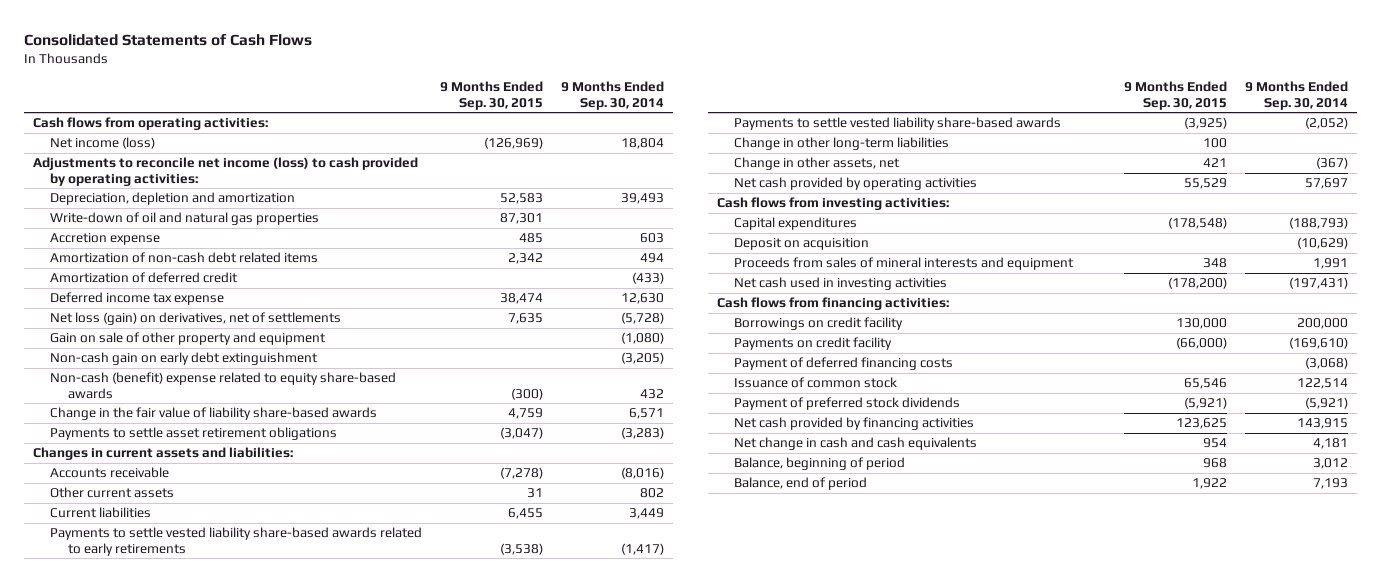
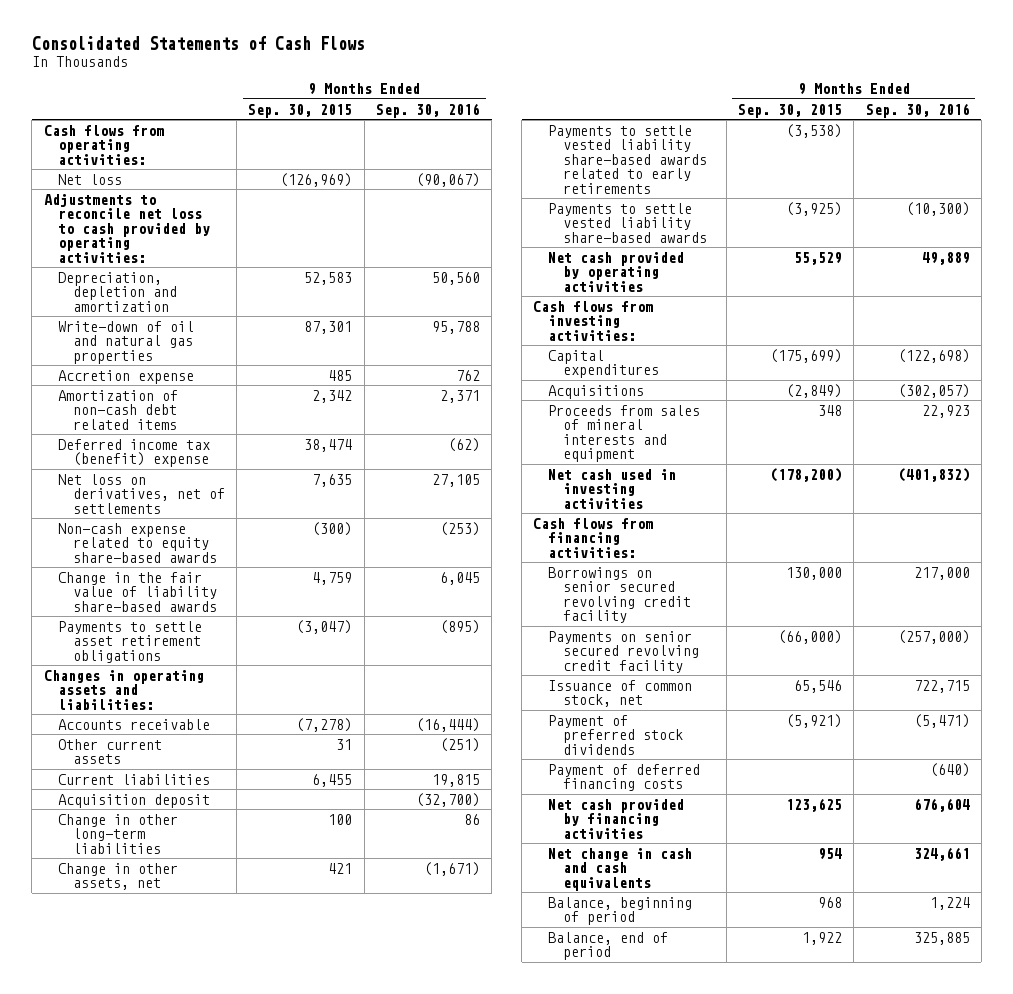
[561,81,665,110] 9 Months Ended Sep. 30, 2014 -> none
none -> [375,102,480,118] Sep. 30, 2016
[50,137,156,150] Net income (loss) -> [58,173,123,185] Net loss
[32,157,418,186] Adjustments to reconcile net income (loss) to cash provided by operating activities: -> [43,193,211,263] Adjustments to reconcile net loss to cash provided by operating activities:
[50,272,239,284] Amortization of deferred credit -> none
[50,332,327,346] Gain on sale of other property and equipment -> none
[50,352,319,366] Non-cash gain on early debt extinguishment -> none
[50,292,225,306] Deferred income tax expense -> [58,438,211,468] Deferred income tax (benefit) expense
[50,312,342,326] Net loss (gain) on derivatives, net of settlements -> [58,473,225,514] Net loss on derivatives, net of settlements
[50,372,397,399] Non-cash (benefit) expense related to equity share-based awards -> [58,522,217,563] Non-cash expense related to equity share-based awards
[32,447,293,461] Changes in current assets and liabilities: -> [43,669,204,710] Changes in operating assets and liabilities:
none -> [58,793,211,808] Acquisition deposit
[50,527,423,556] Payments to settle vested liability share-based awards related to early retirements -> [547,124,707,194] Payments to settle vested liability share-based awards related to early retirements
[733,117,1061,131] Payments to settle vested liability share-based awards -> [547,202,707,243] Payments to settle vested liability share-based awards
[733,238,869,251] Deposit on acquisition -> none
[1168,217,1228,230] (178,548) -> [770,348,843,363] (175,699)
none -> [547,384,644,399] Acquisitions
[733,317,903,331] Borrowings on credit facility -> [547,566,691,624] Borrowings on senior secured revolving credit facility
[733,337,892,351] Payments on credit facility -> [547,630,699,673] Payments on senior secured revolving credit facility
[733,377,897,389] Issuance of common stock -> [547,679,692,708] Issuance of common stock, net
[733,357,953,371] Payment of deferred financing costs -> [547,763,700,792] Payment of deferred financing costs

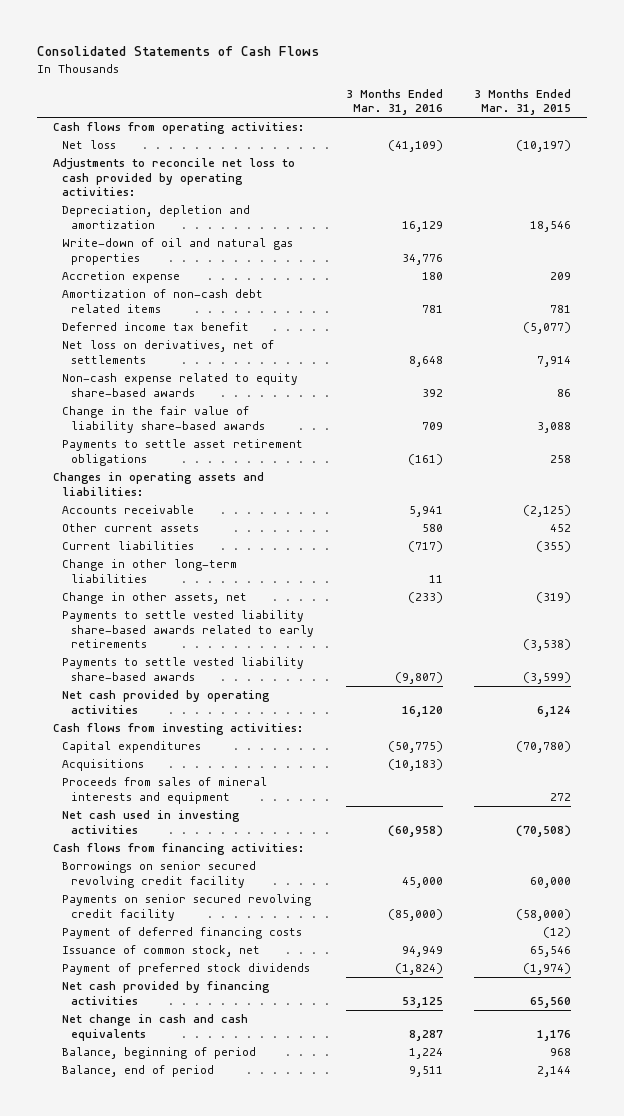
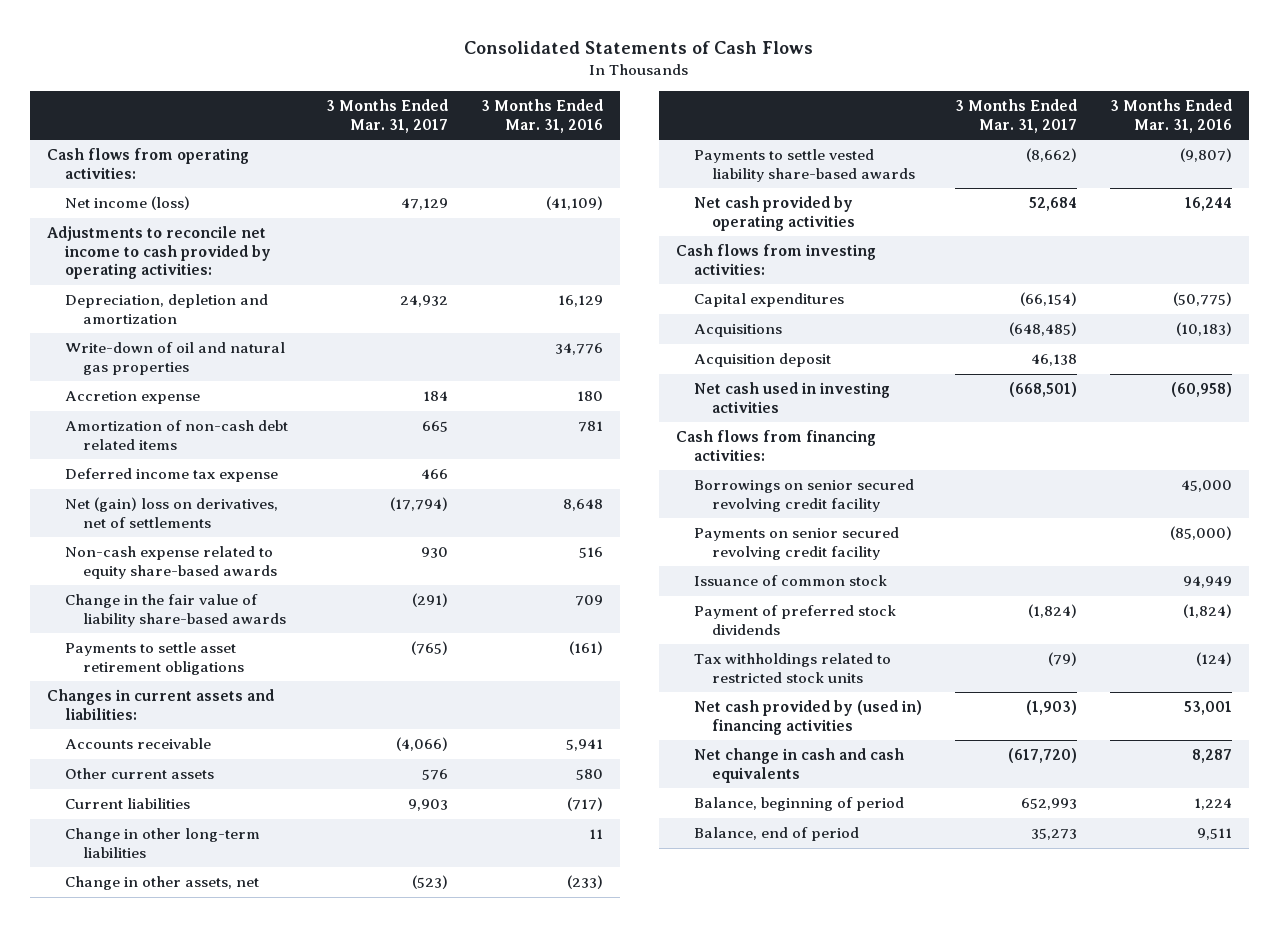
[474,89,572,116] 3 Months Ended Mar. 31, 2015 -> none
none -> [326,99,449,133] 3 Months Ended Mar. 31, 2017
[61,140,116,150] Net loss -> [64,196,190,211] Net income (loss)
[52,158,295,196] Adjustments to reconcile net loss to cash provided by operating activities: -> [46,226,271,280] Adjustments to reconcile net income to cash provided by operating activities:
[61,322,249,332] Deferred income tax benefit -> [64,468,278,483] Deferred income tax expense
[61,340,274,364] Net loss on derivatives, net of settlements -> [64,497,278,528] Net (gain) loss on derivatives, net of settlements
[421,388,443,397] 392 -> [579,547,604,559] 516
[52,472,264,496] Changes in operating assets and liabilities: -> [46,689,274,720] Changes in current assets and liabilities:
[61,610,314,648] Payments to settle vested liability share-based awards related to early retirements -> none
[401,705,443,717] 16,120 -> [1185,197,1233,212] 16,244
[61,777,267,804] Proceeds from sales of mineral interests and equipment -> none
none -> [693,353,831,368] Acquisition deposit
[61,927,302,940] Payment of deferred financing costs -> none
[61,945,260,958] Issuance of common stock, net -> [693,575,887,587] Issuance of common stock
none -> [693,653,891,683] Tax withholdings related to restricted stock units
[61,981,270,1005] Net cash provided by financing activities -> [693,700,922,735] Net cash provided by (used in) financing activities
[401,996,443,1008] 53,125 -> [1184,701,1233,716] 53,001

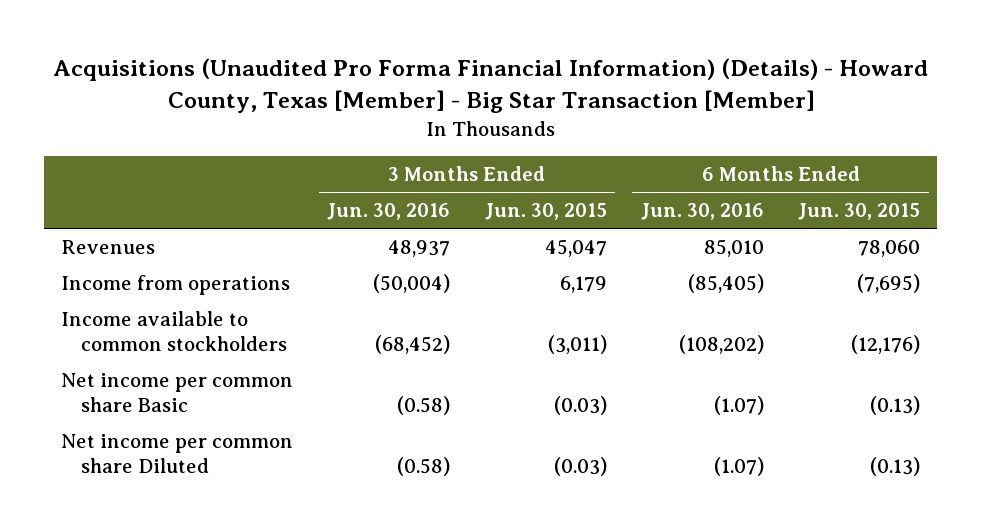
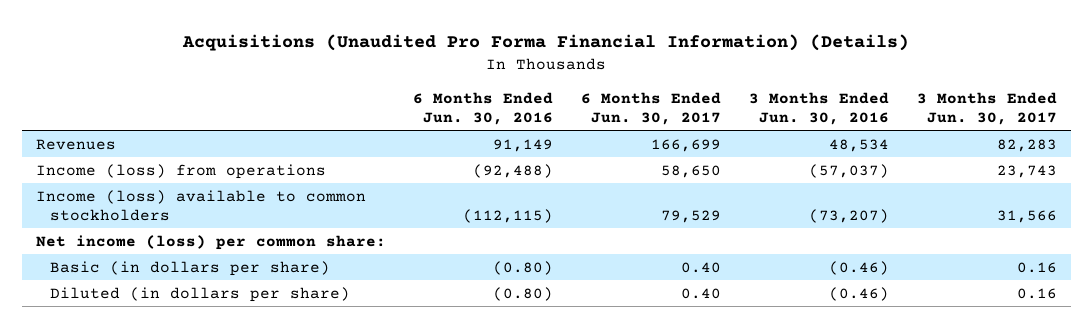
[52,57,928,113] Acquisitions (Unaudited Pro Forma Financial Information) (Details) - Howard County, Texas [Member] - Big Star Transaction [Member] -> [182,33,910,51] Acquisitions (Unaudited Pro Forma Financial Information) (Details)
[484,203,607,221] Jun. 30, 2015 -> none
[798,203,921,221] Jun. 30, 2015 -> none
none -> [581,91,722,126] 6 Months Ended Jun. 30, 2017
none -> [916,91,1057,126] 3 Months Ended Jun. 30, 2017
[388,240,451,258] 48,937 -> [828,138,889,152] 48,534
[704,239,765,258] 85,010 -> [493,138,554,152] 91,149
[61,275,291,296] Income from operations -> [35,163,326,179] Income (loss) from operations
[373,274,451,294] (50,004) -> [808,163,889,178] (57,037)
[688,274,765,294] (85,405) -> [473,163,554,178] (92,488)
[61,311,288,352] Income available to common stockholders -> [35,189,366,222] Income (loss) available to common stockholders
[375,335,451,355] (68,452) -> [808,209,889,224] (73,207)
[679,335,765,355] (108,202) -> [463,209,554,224] (112,115)
none -> [35,234,386,250] Net income (loss) per common share:
[61,373,294,413] Net income per common share Basic -> [50,260,331,276] Basic (in dollars per share)
[397,396,451,416] (0.58) -> [828,260,889,275] (0.46)
[714,396,765,416] (1.07) -> [493,260,554,275] (0.80)
[61,434,294,474] Net income per common share Diluted -> [50,286,351,302] Diluted (in dollars per share)
[397,457,451,477] (0.58) -> [828,286,889,301] (0.46)
[714,457,765,477] (1.07) -> [493,286,554,301] (0.80)

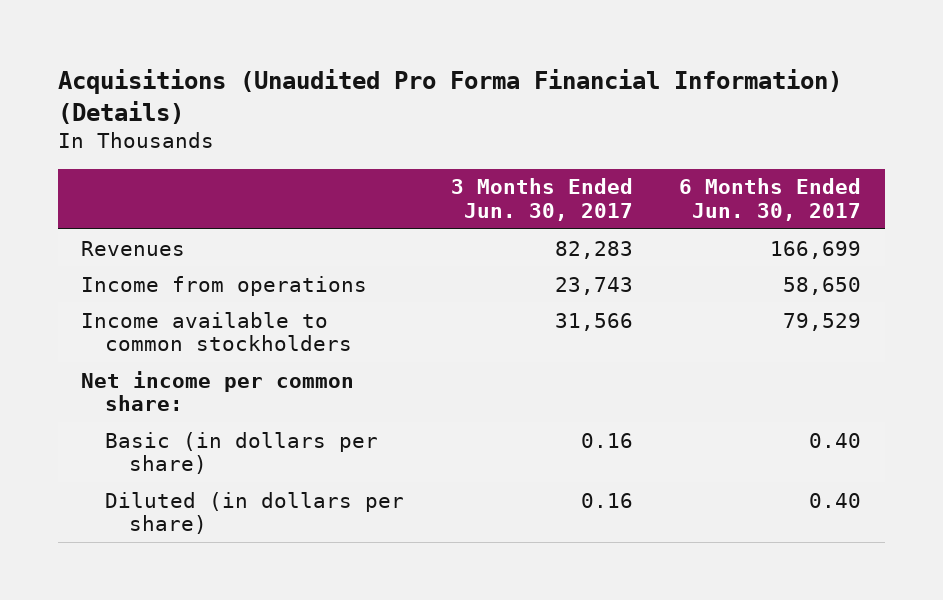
[413,91,554,126] 6 Months Ended Jun. 30, 2016 -> none
[748,91,889,126] 3 Months Ended Jun. 30, 2016 -> none
[35,163,326,179] Income (loss) from operations -> [81,275,368,296] Income from operations
[35,189,366,222] Income (loss) available to common stockholders -> [81,311,353,352] Income available to common stockholders
[35,234,386,250] Net income (loss) per common share: -> [81,370,355,412] Net income per common share:

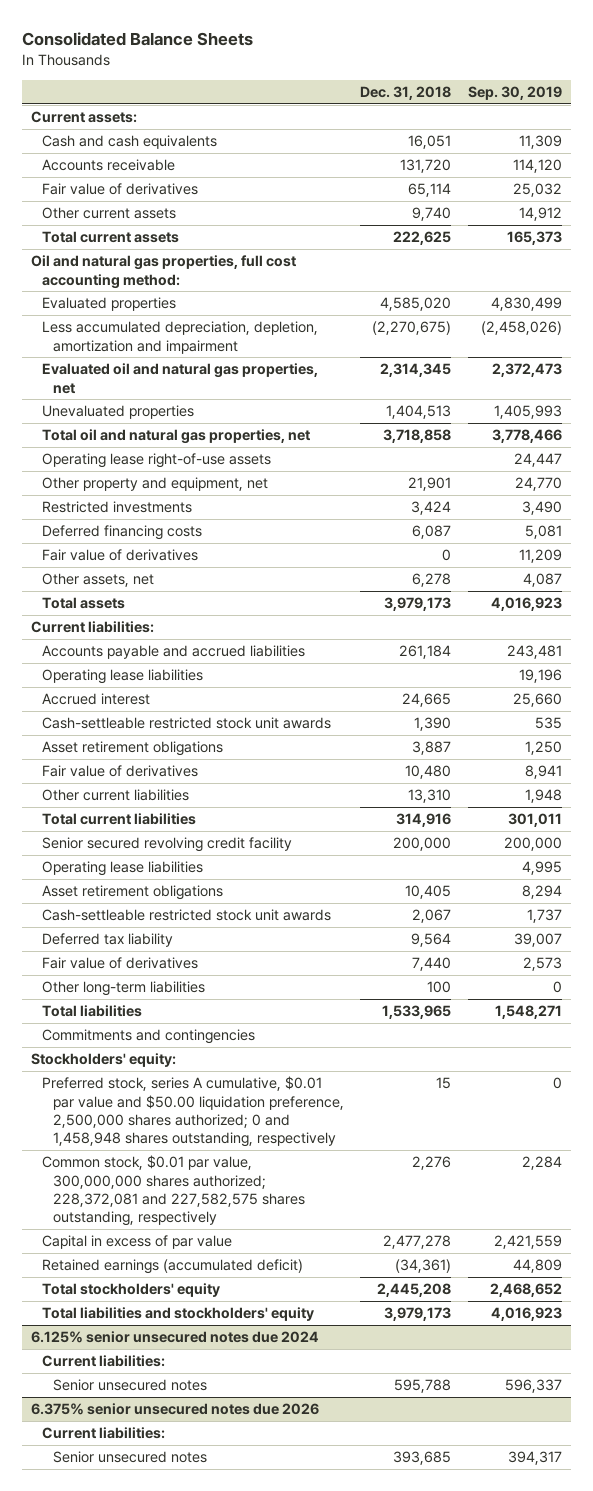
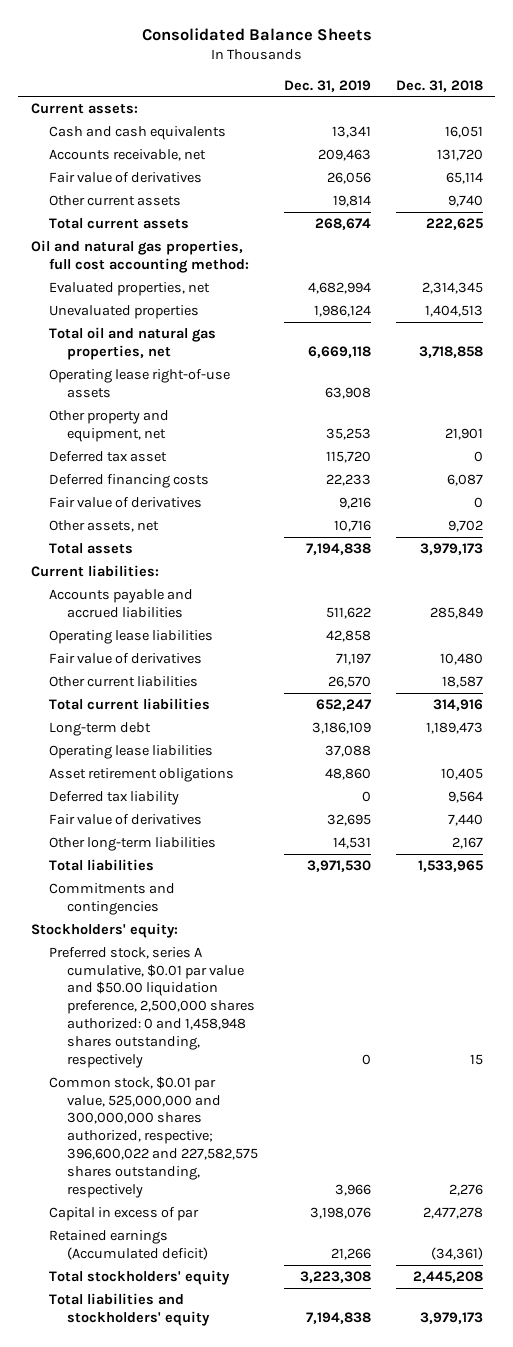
[468,85,563,100] Sep. 30, 2019 -> none
none -> [283,79,371,92] Dec. 31, 2019
[41,159,175,172] Accounts receivable -> [48,148,206,161] Accounts receivable, net
[41,297,176,312] Evaluated properties -> none
[41,321,318,354] Less accumulated depreciation, depletion, amortization and impairment -> none
[41,363,318,394] Evaluated oil and natural gas properties, net -> [48,281,210,296] Evaluated properties, net
[41,501,192,514] Restricted investments -> none
none -> [48,450,167,462] Deferred tax asset
[412,573,452,588] 6,278 -> [447,519,483,532] 9,702
[399,645,452,660] 261,184 -> [429,606,483,619] 285,849
[41,693,150,706] Accrued interest -> none
[41,717,331,730] Cash-settleable restricted stock unit awards -> none
[41,741,223,757] Asset retirement obligations -> none
[408,789,452,804] 13,310 -> [441,675,483,688] 18,587
[41,837,292,853] Senior secured revolving credit facility -> none
none -> [48,721,151,736] Long-term debt
[41,909,331,922] Cash-settleable restricted stock unit awards -> none
[427,981,452,994] 100 -> [451,836,483,849] 2,167
[41,1076,344,1148] Preferred stock, series A cumulative, $0.01 par value and $50.00 liquidation preference, 2,500,000 shares authorized; 0 and 1,458,948 shares outstanding, respectively -> [48,946,256,1068] Preferred stock, series A cumulative, $0.01 par value and $50.00 liquidation preference, 2,500,000 shares authorized: 0 and 1,458,948 shares outstanding, respectively
[41,1155,305,1227] Common stock, $0.01 par value, 300,000,000 shares authorized; 228,372,081 and 227,582,575 shares outstanding, respectively -> [48,1075,259,1198] Common stock, $0.01 par value, 525,000,000 and 300,000,000 shares authorized, respective; 396,600,022 and 227,582,575 shares outstanding, respectively
[41,1235,232,1250] Capital in excess of par value -> [48,1206,199,1221] Capital in excess of par
[41,1259,303,1275] Retained earnings (accumulated deficit) -> [48,1229,209,1260] Retained earnings (Accumulated deficit)
[30,1331,319,1344] 6.125% senior unsecured notes due 2024 -> none
[41,1355,165,1368] Current liabilities: -> none
[52,1379,207,1392] Senior unsecured notes -> none
[30,1403,319,1416] 6.375% senior unsecured notes due 2026 -> none
[41,1427,165,1440] Current liabilities: -> none
[52,1451,207,1464] Senior unsecured notes -> none

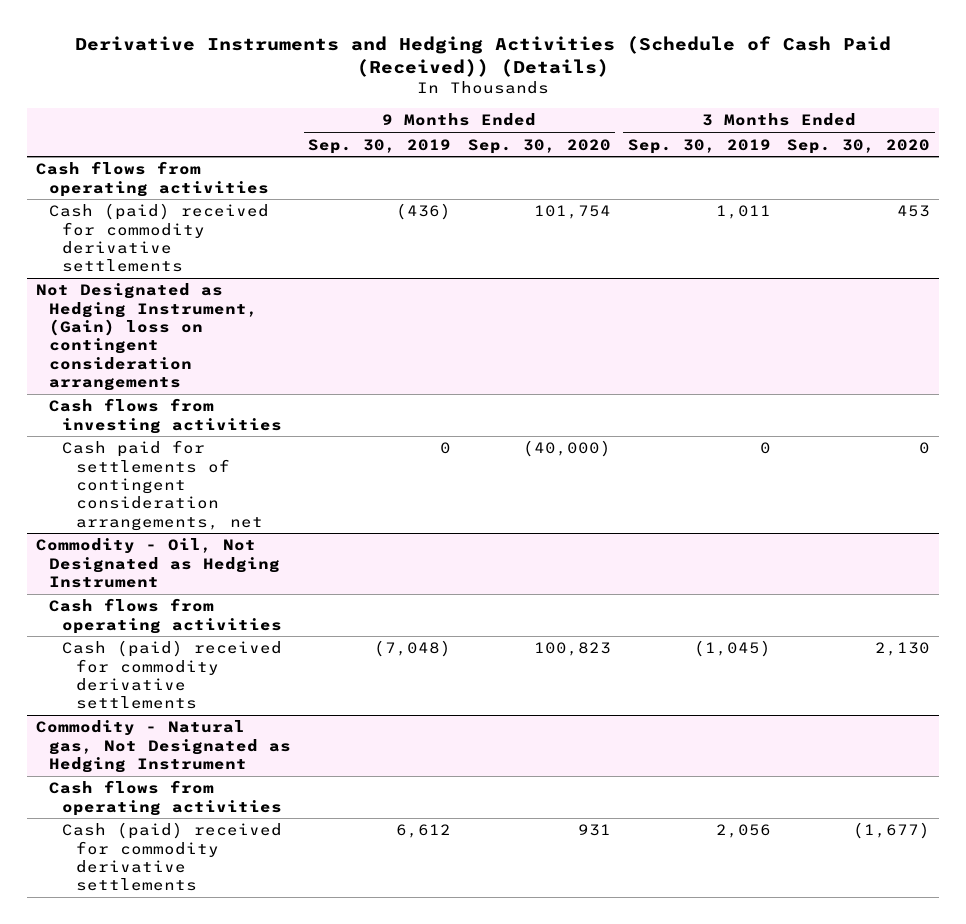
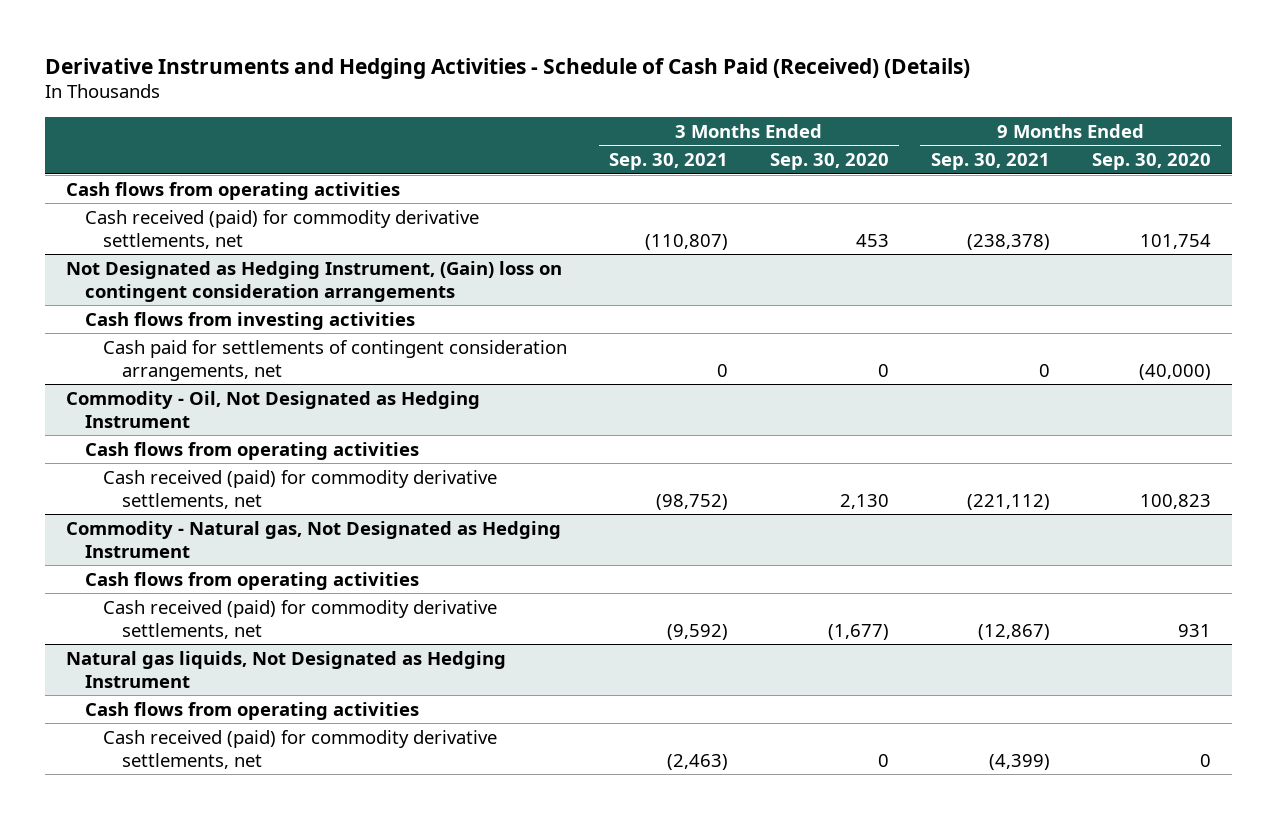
[75,36,892,78] Derivative Instruments and Hedging Activities (Schedule of Cash Paid (Received)) (Details) -> [45,57,971,79] Derivative Instruments and Hedging Activities - Schedule of Cash Paid (Received) (Details)
[307,138,451,154] Sep. 30, 2019 -> none
[627,138,771,154] Sep. 30, 2019 -> none
none -> [609,153,729,171] Sep. 30, 2021
none -> [930,153,1050,171] Sep. 30, 2021
[49,203,270,273] Cash (paid) received for commodity derivative settlements -> [84,209,479,249] Cash received (paid) for commodity derivative settlements, net
[62,640,283,710] Cash (paid) received for commodity derivative settlements -> [103,469,498,509] Cash received (paid) for commodity derivative settlements, net
[62,822,283,892] Cash (paid) received for commodity derivative settlements -> [103,599,498,639] Cash received (paid) for commodity derivative settlements, net
none -> [65,650,506,688] Natural gas liquids, Not Designated as Hedging Instrument
none -> [84,701,419,720] Cash flows from operating activities
none -> [103,729,498,769] Cash received (paid) for commodity derivative settlements, net

